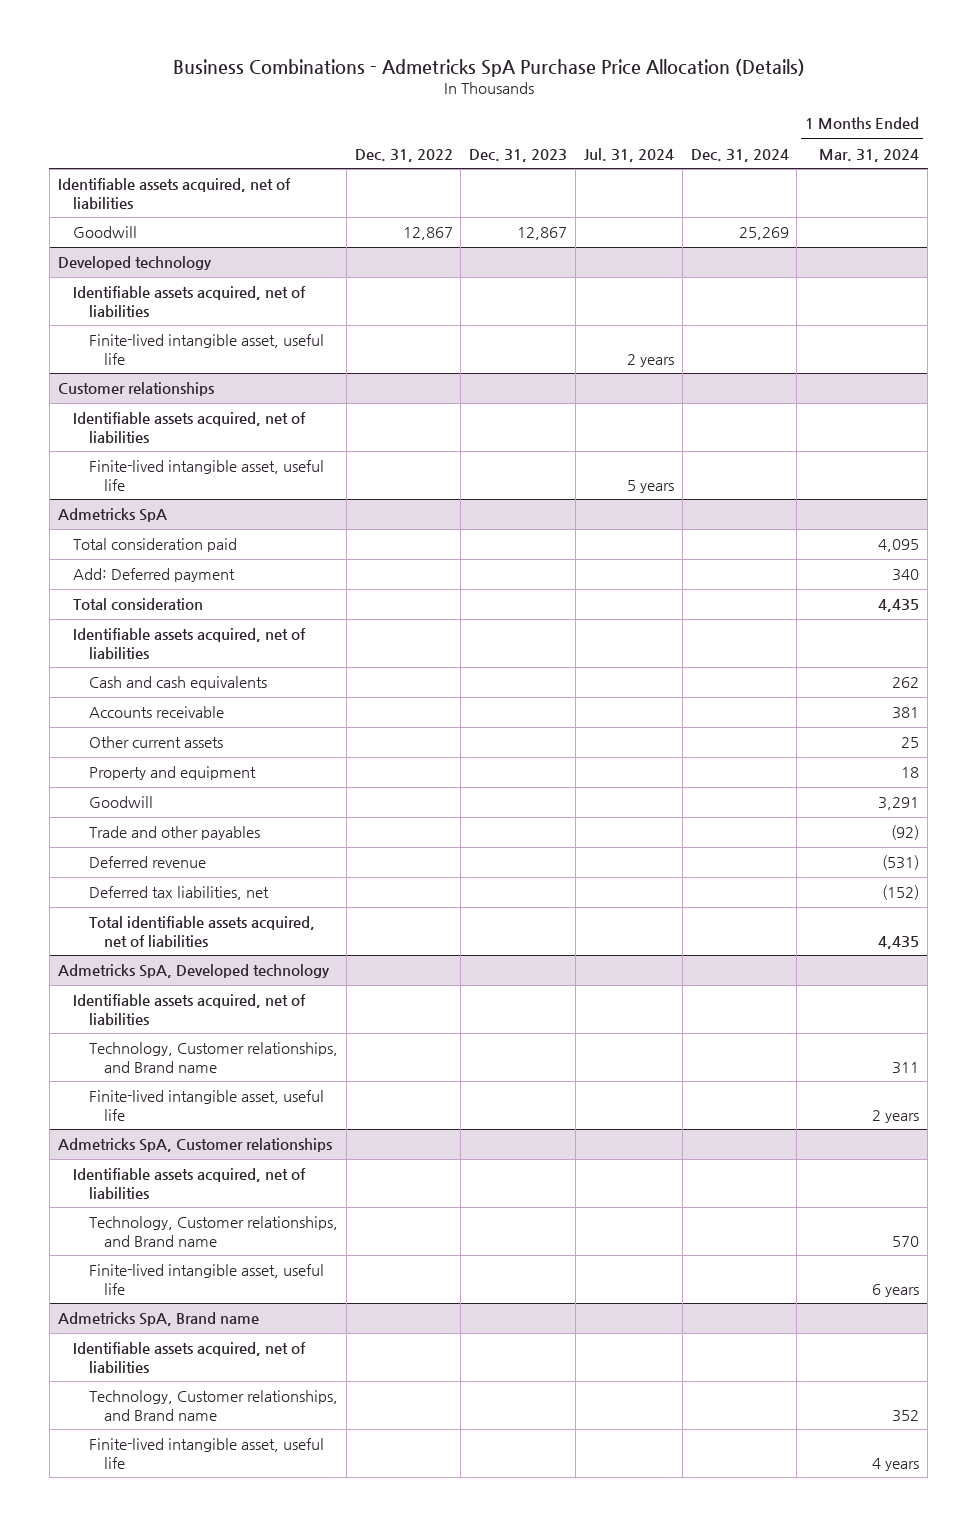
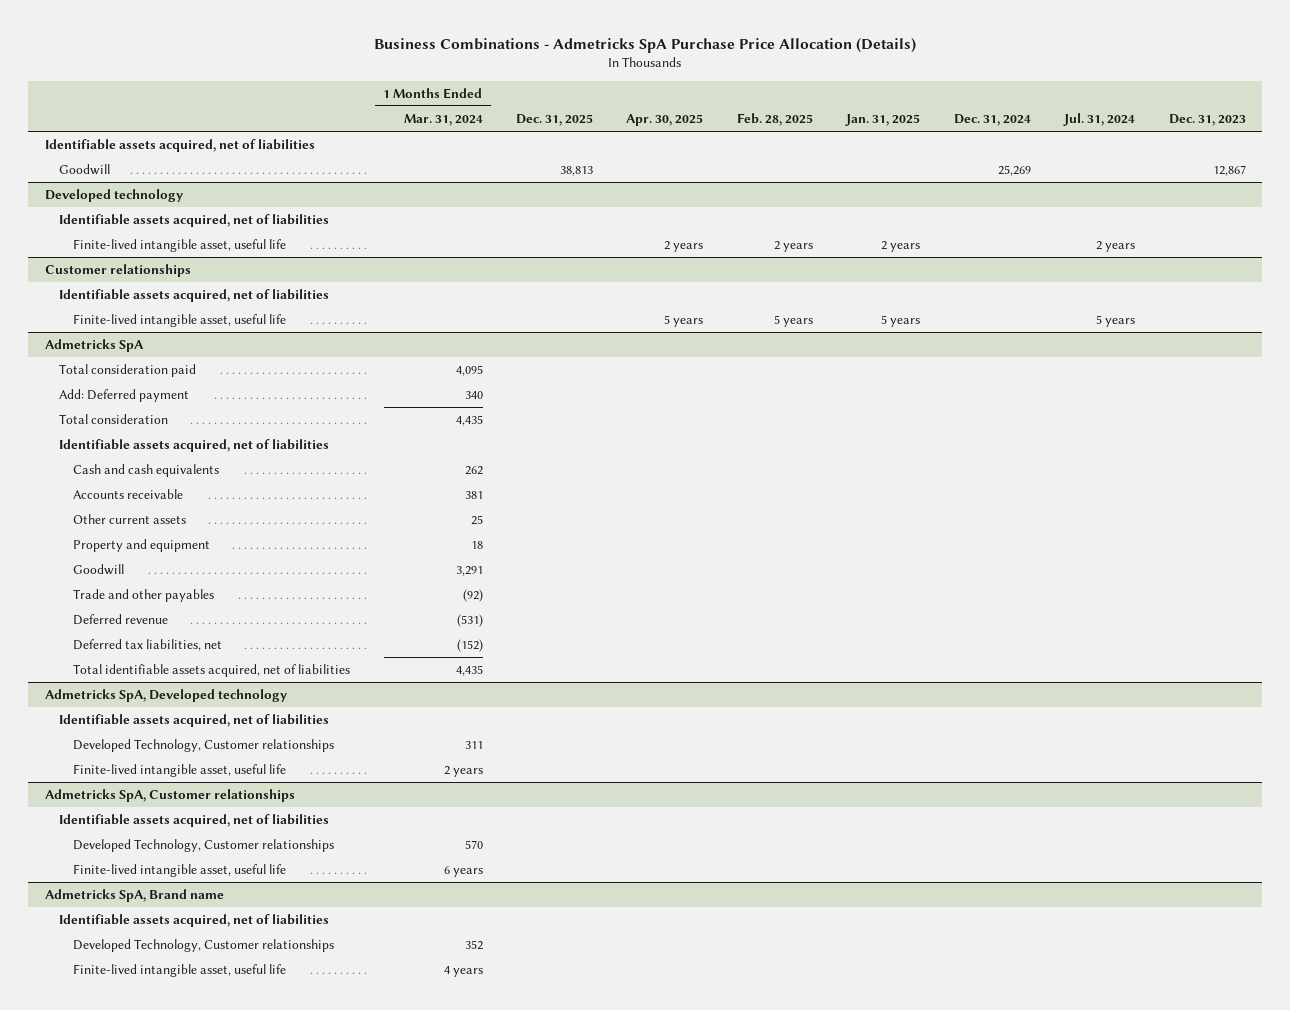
[354,148,453,162] Dec. 31, 2022 -> none
none -> [515,114,593,127] Dec. 31, 2025
none -> [626,114,704,127] Apr. 30, 2025
none -> [736,113,813,127] Feb. 28, 2025
none -> [845,114,921,127] Jan. 31, 2025
[88,1042,338,1073] Technology, Customer relationships, and Brand name -> [73,739,335,753] Developed Technology, Customer relationships
[88,1216,338,1247] Technology, Customer relationships, and Brand name -> [73,839,335,853] Developed Technology, Customer relationships
[88,1390,338,1421] Technology, Customer relationships, and Brand name -> [73,939,335,953] Developed Technology, Customer relationships

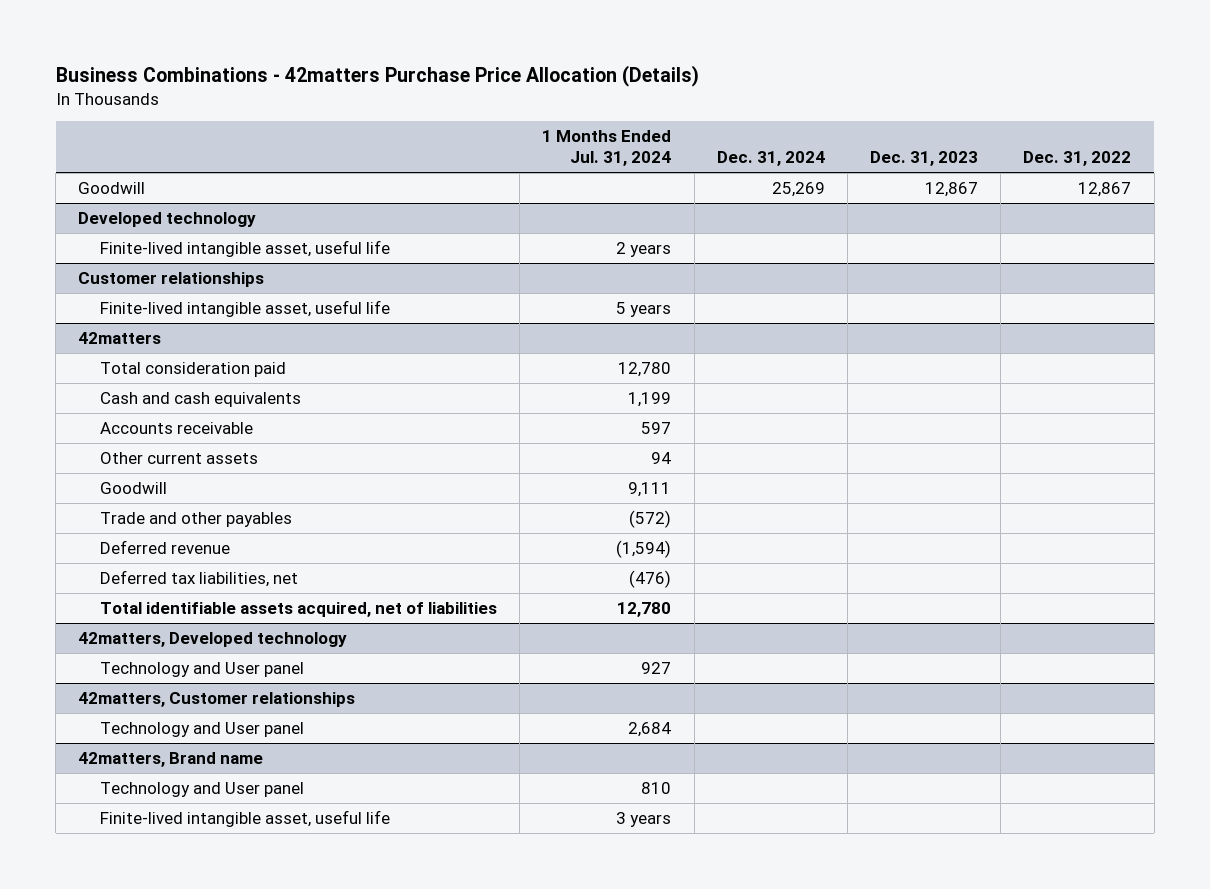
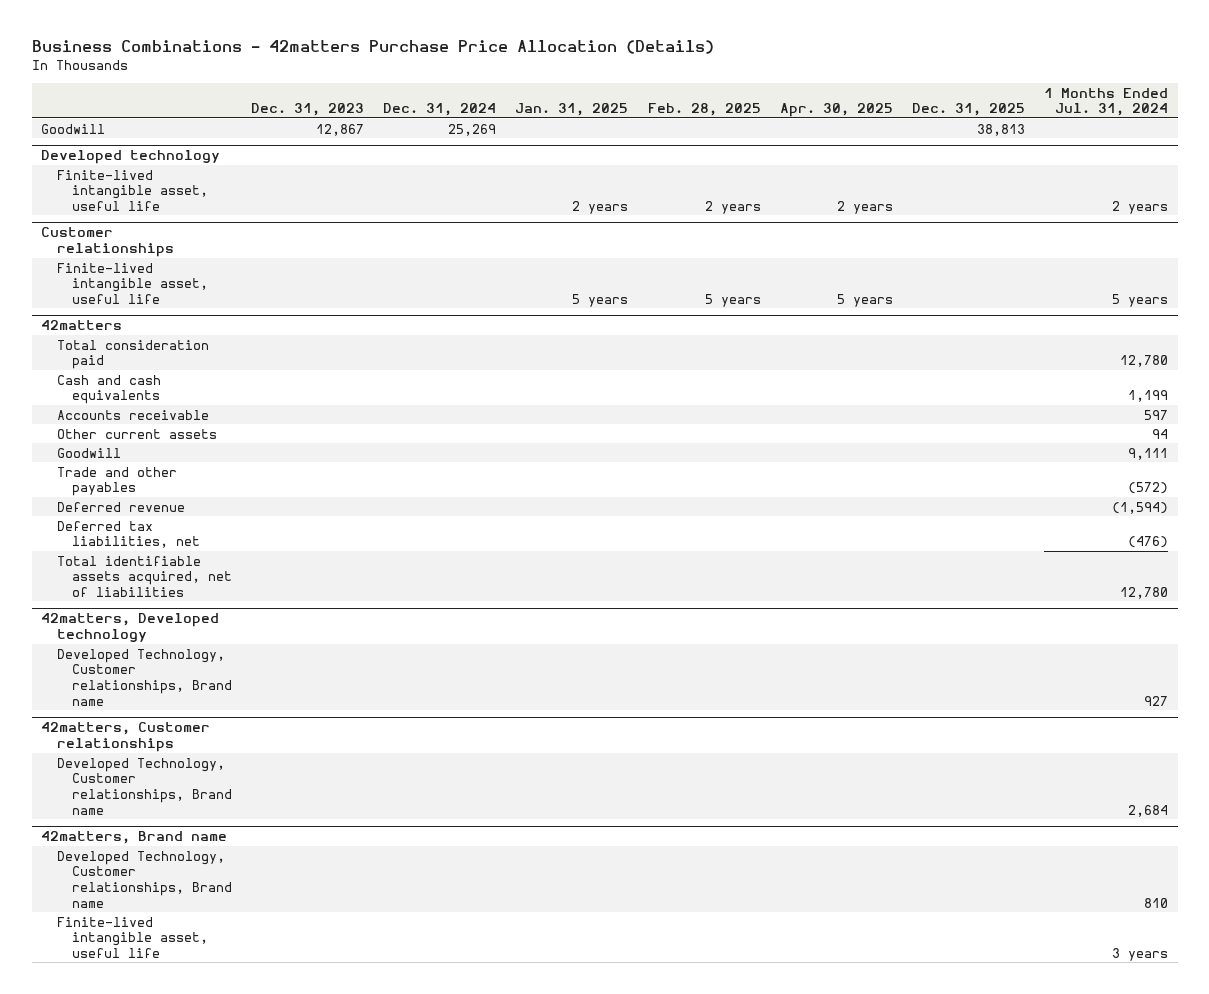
[1023,151,1132,167] Dec. 31, 2022 -> none
none -> [515,103,629,117] Jan. 31, 2025
none -> [647,103,761,117] Feb. 28, 2025
none -> [779,103,893,118] Apr. 30, 2025
none -> [911,103,1025,117] Dec. 31, 2025
[99,661,304,677] Technology and User panel -> [56,648,232,706] Developed Technology, Customer relationships, Brand name
[99,721,304,737] Technology and User panel -> [56,757,232,815] Developed Technology, Customer relationships, Brand name
[99,781,304,797] Technology and User panel -> [56,850,232,908] Developed Technology, Customer relationships, Brand name

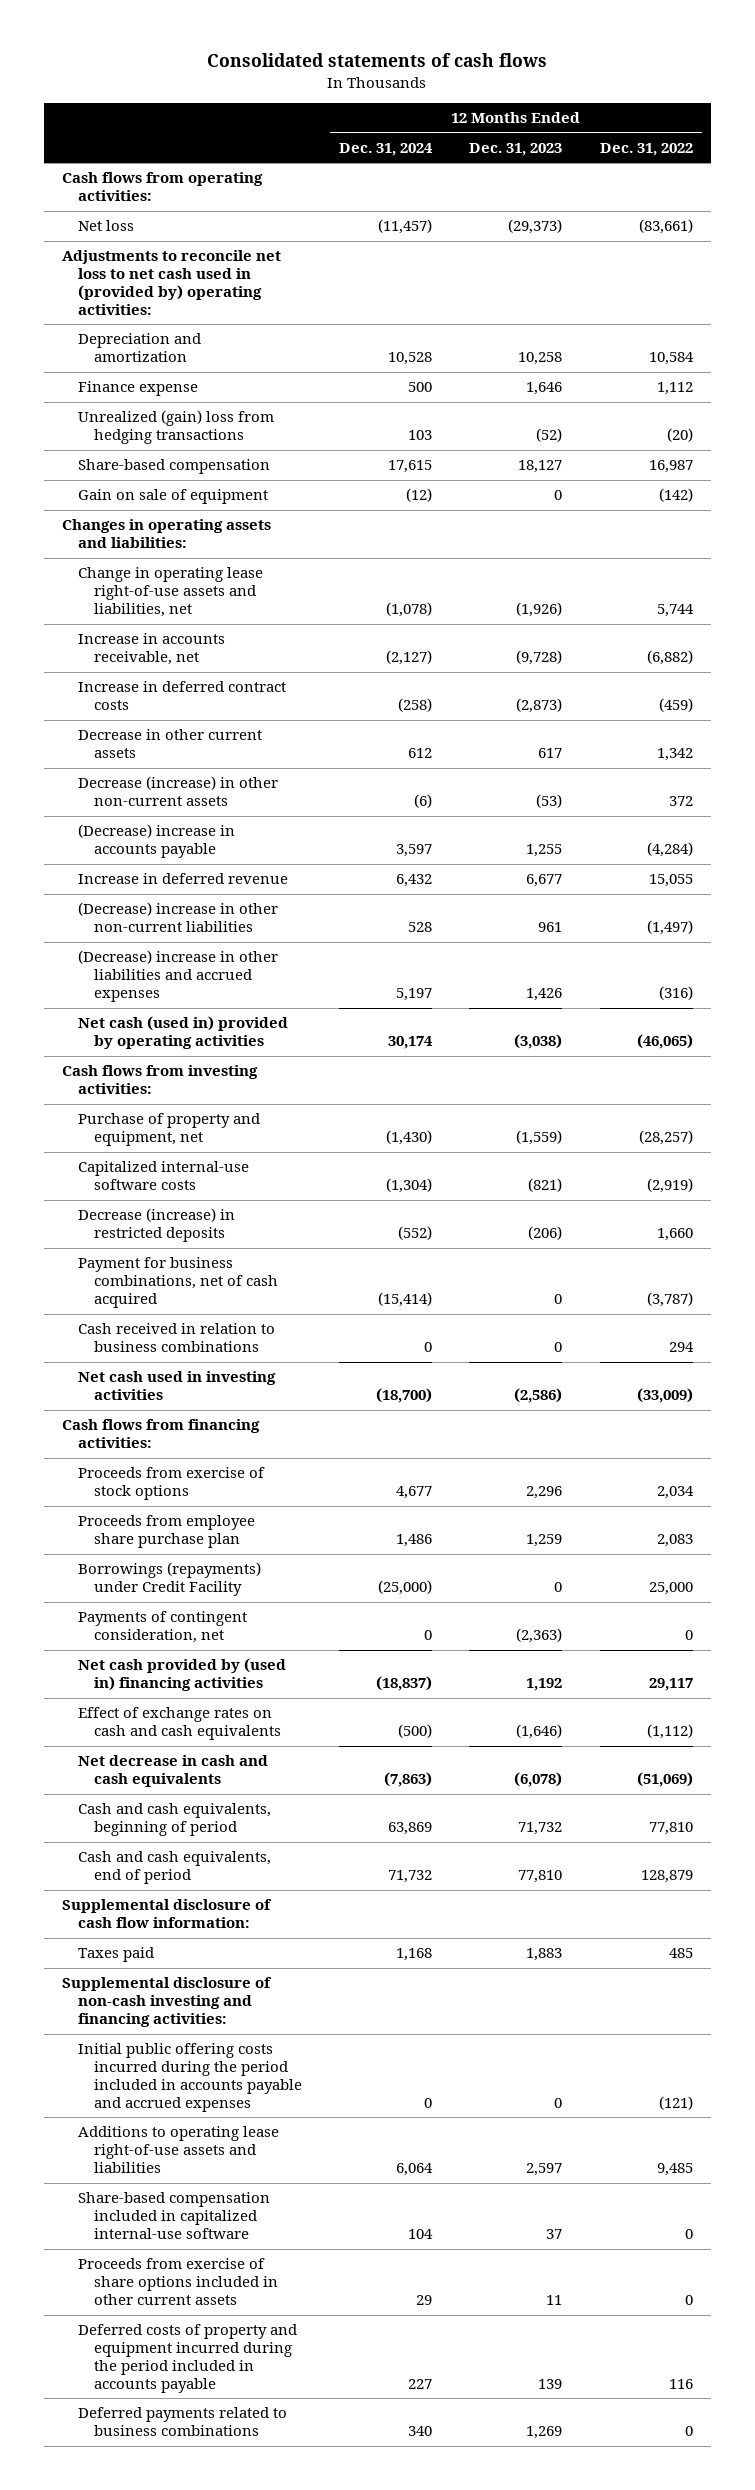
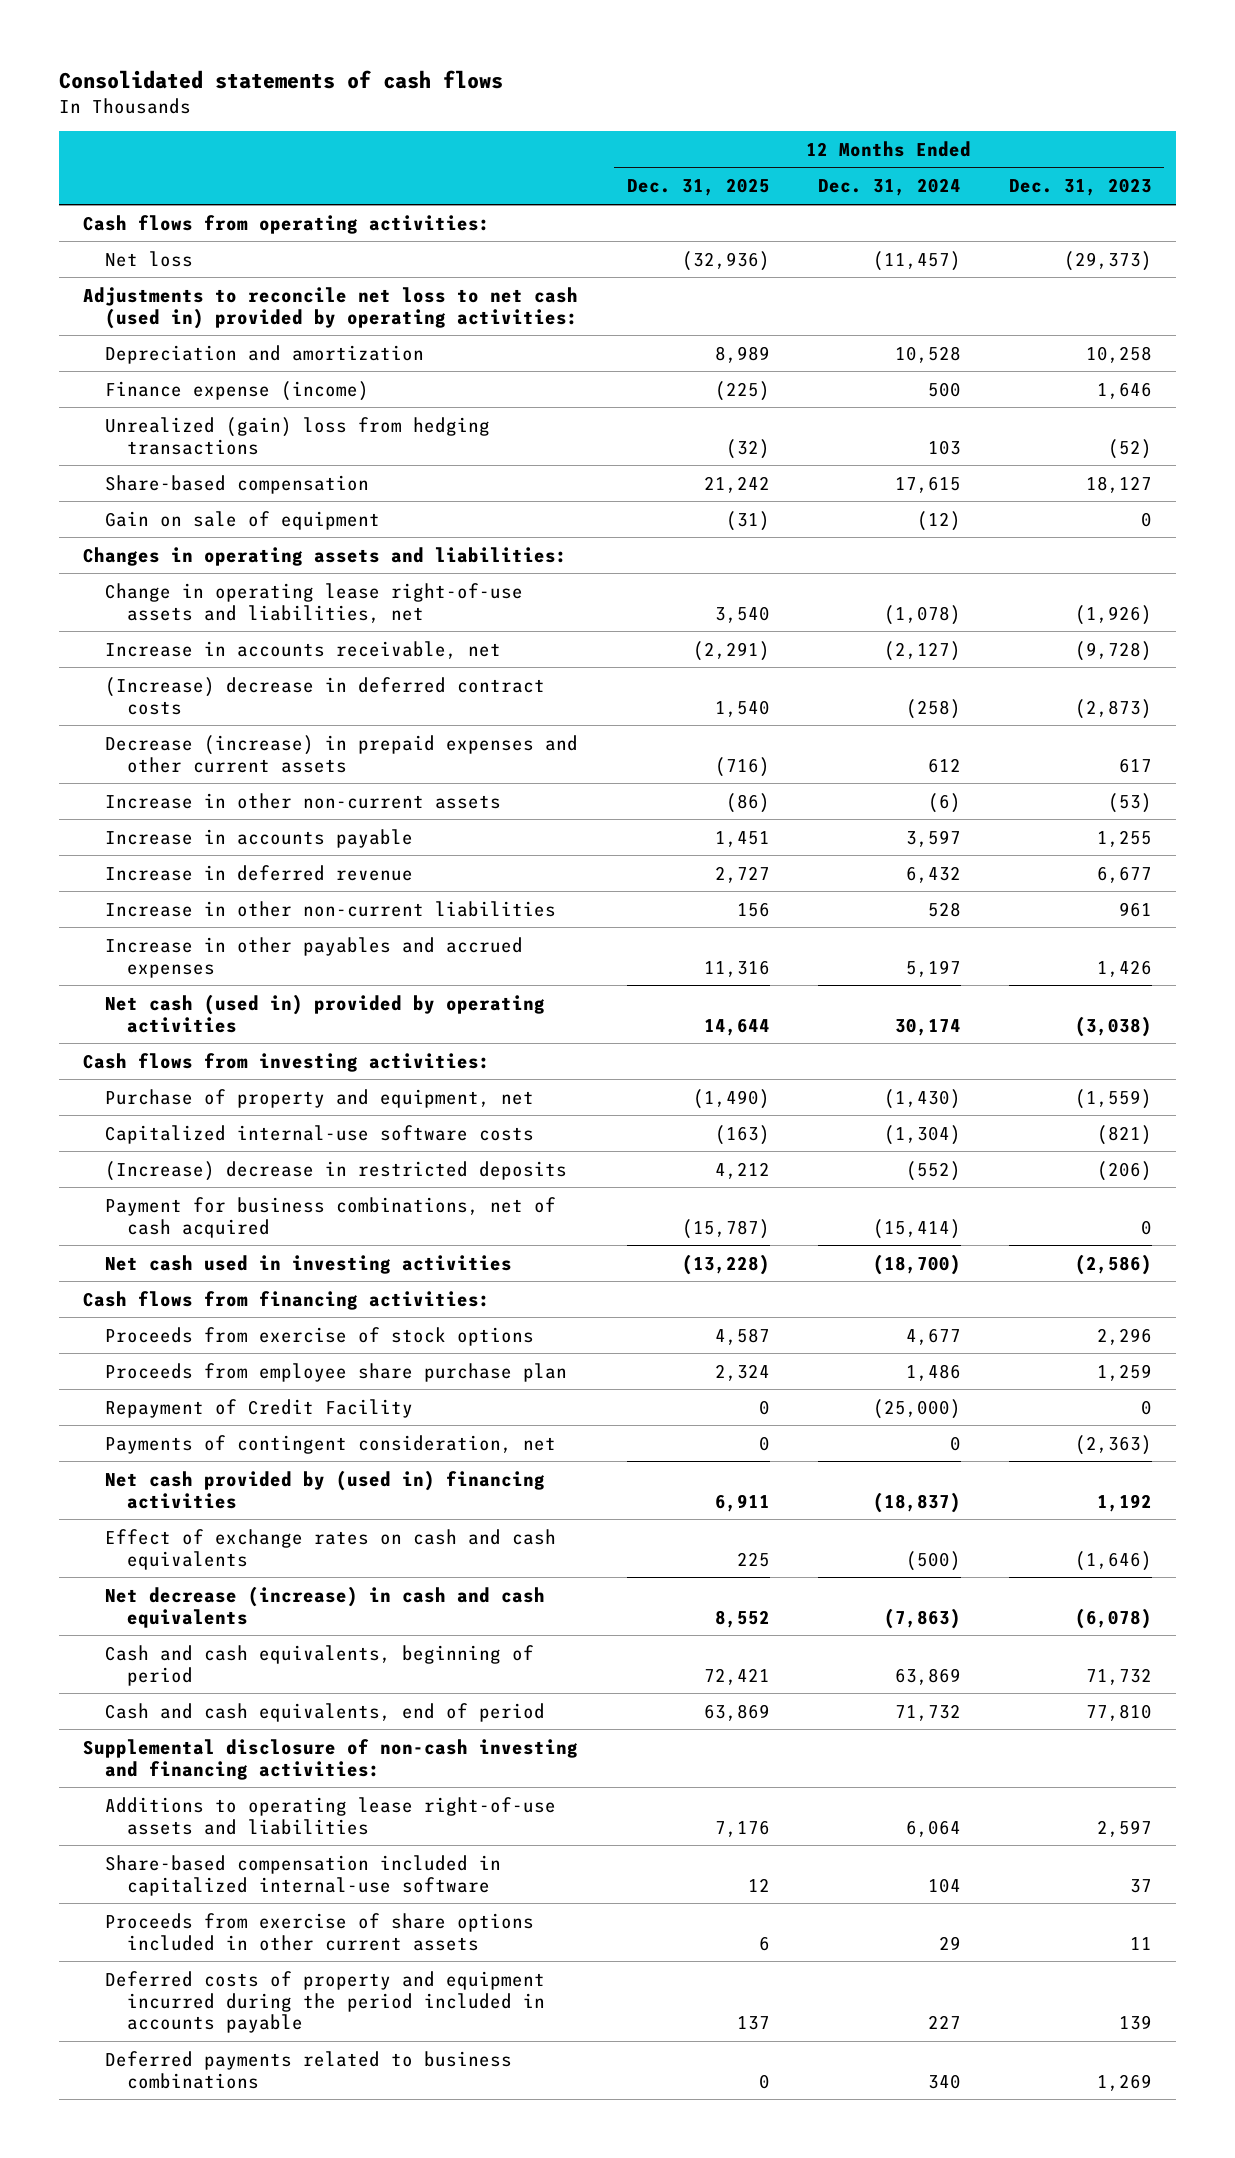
[599,142,693,156] Dec. 31, 2022 -> none
none -> [626,178,770,197] Dec. 31, 2025
[62,250,282,315] Adjustments to reconcile net loss to net cash used in (provided by) operating activities: -> [83,286,579,329] Adjustments to reconcile net loss to net cash (used in) provided by operating activities:
[78,381,199,397] Finance expense -> [105,380,370,401] Finance expense (income)
[78,681,287,711] Increase in deferred contract costs -> [105,676,546,715] (Increase) decrease in deferred contract costs
[78,729,263,759] Decrease in other current assets -> [105,734,579,773] Decrease (increase) in prepaid expenses and other current assets
[78,776,279,807] Decrease (increase) in other non-current assets -> [105,792,502,809] Increase in other non-current assets
[78,824,236,859] (Decrease) increase in accounts payable -> [105,828,414,848] Increase in accounts payable
[78,902,279,933] (Decrease) increase in other non-current liabilities -> [105,900,557,917] Increase in other non-current liabilities
[78,950,279,1003] (Decrease) increase in other liabilities and accrued expenses -> [105,936,524,978] Increase in other payables and accrued expenses
[78,1208,236,1243] Decrease (increase) in restricted deposits -> [105,1160,568,1181] (Increase) decrease in restricted deposits
[78,1323,276,1353] Cash received in relation to business combinations -> none
[78,1562,262,1597] Borrowings (repayments) under Credit Facility -> [105,1398,414,1418] Repayment of Credit Facility
[78,1755,269,1788] Net decrease in cash and cash equivalents -> [105,1585,546,1628] Net decrease (increase) in cash and cash equivalents
[62,1899,273,1929] Supplemental disclosure of cash flow information: -> none
[78,1947,155,1963] Taxes paid -> none
[78,2043,302,2112] Initial public offering costs incurred during the period included in accounts payable and accrued expenses -> none

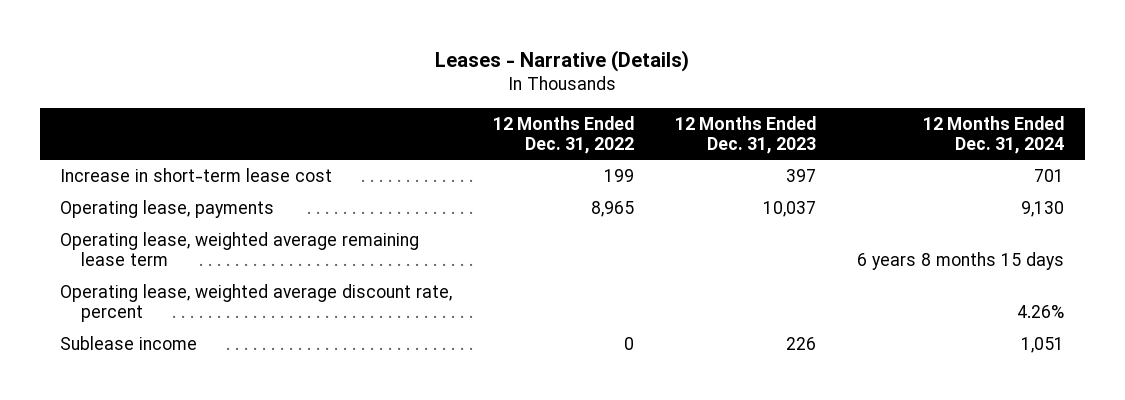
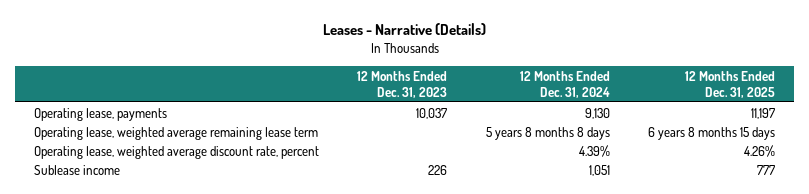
[493,115,635,154] 12 Months Ended Dec. 31, 2022 -> none
none -> [684,70,775,98] 12 Months Ended Dec. 31, 2025
[60,167,333,182] Increase in short-term lease cost -> none
[857,252,1065,271] 6 years 8 months 15 days -> [485,126,610,140] 5 years 8 months 8 days
[1017,305,1065,319] 4.26% -> [578,144,610,157] 4.39%

